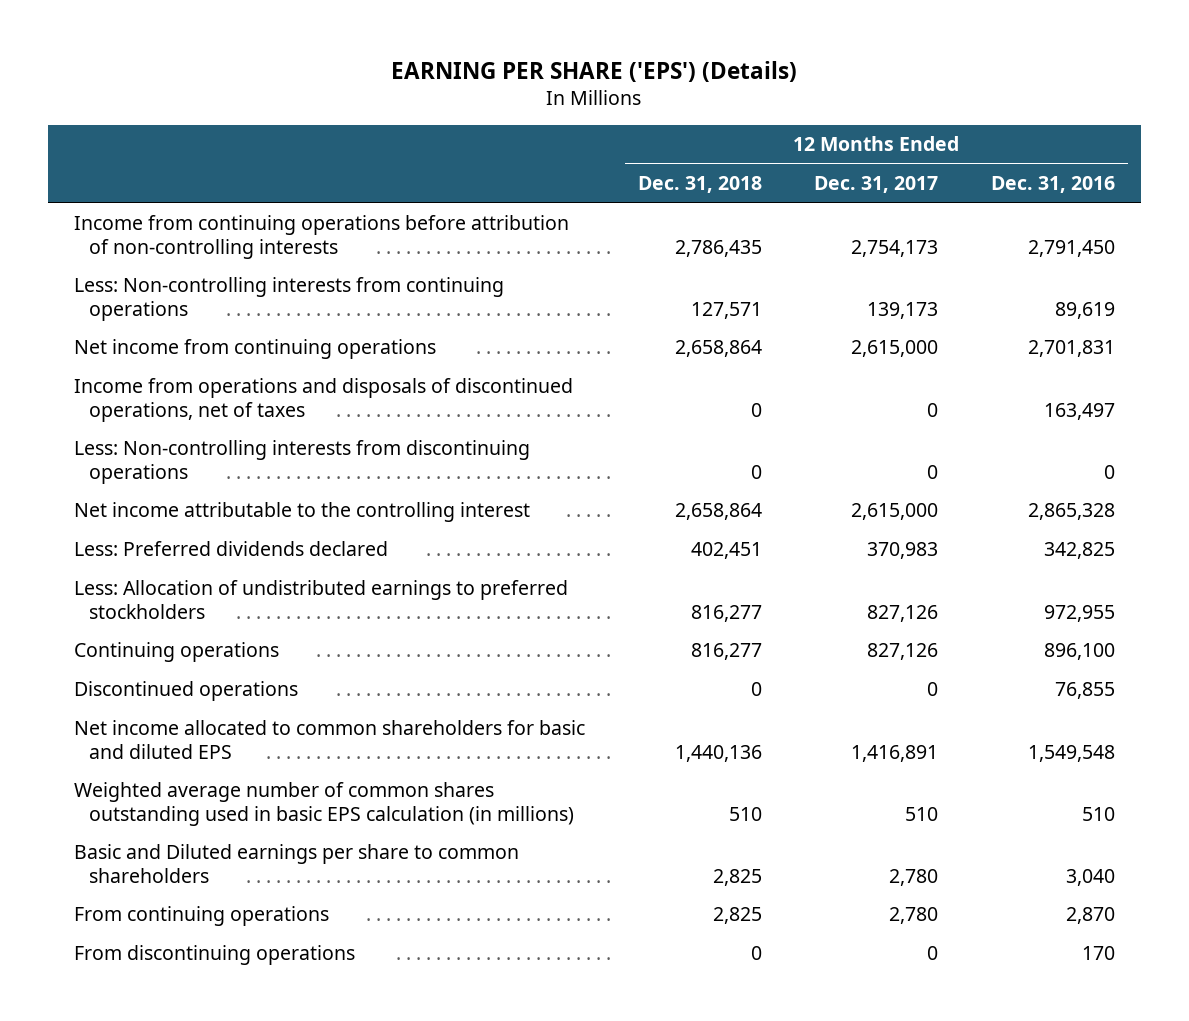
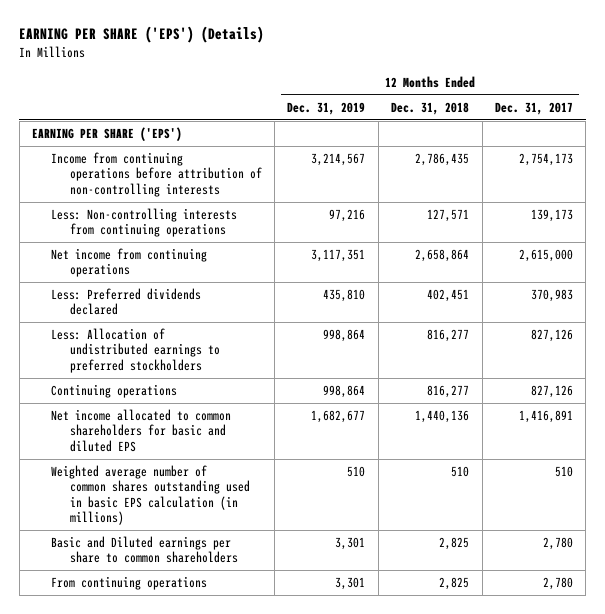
[990,176,1115,194] Dec. 31, 2016 -> none
none -> [287,101,366,115] Dec. 31, 2019
none -> [31,127,182,142] EARNING PER SHARE ('EPS')
[74,378,574,423] Income from operations and disposals of discontinued operations, net of taxes -> none
[74,440,531,485] Less: Non-controlling interests from discontinuing operations -> none
[74,502,531,523] Net income attributable to the controlling interest -> none
[74,681,299,702] Discontinued operations -> none
[74,945,356,966] From discontinuing operations -> none

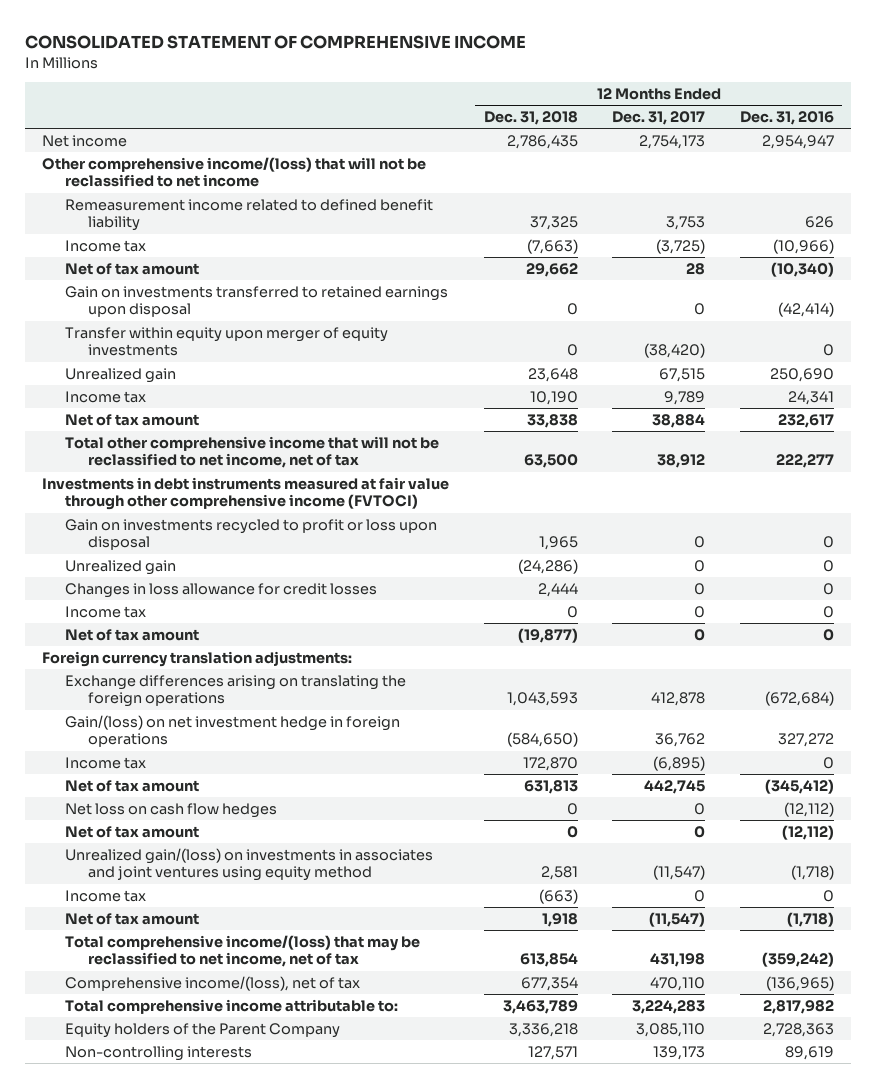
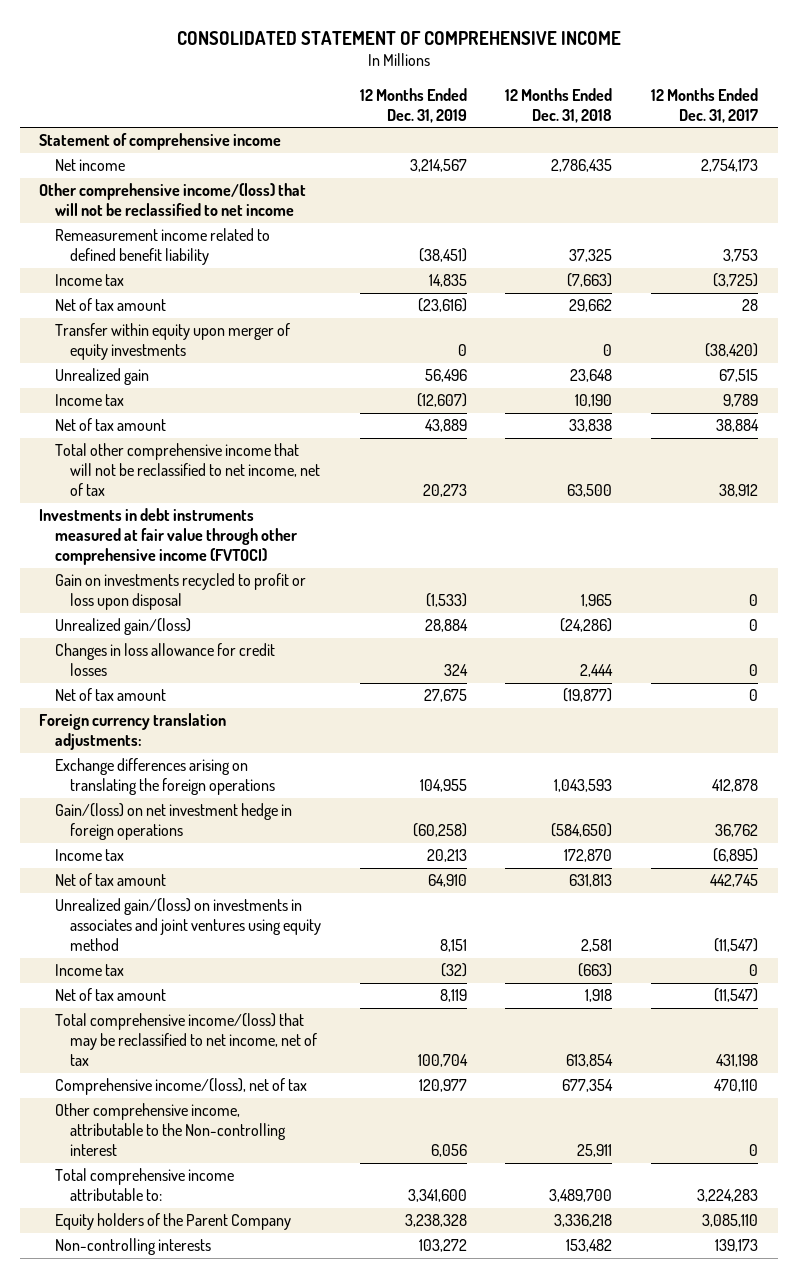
[739,110,834,125] Dec. 31, 2016 -> none
none -> [359,87,467,123] 12 Months Ended Dec. 31, 2019
none -> [39,133,282,151] Statement of comprehensive income
[65,285,449,318] Gain on investments transferred to retained earnings upon disposal -> none
[65,559,177,575] Unrealized gain -> [54,618,191,636] Unrealized gain/(loss)
[65,605,147,618] Income tax -> none
[65,802,278,818] Net loss on cash flow hedges -> none
[65,825,200,838] Net of tax amount -> none
none -> [54,1103,286,1157] Other comprehensive income, attributable to the Non-controlling interest
[502,999,578,1014] 3,463,789 -> [549,1189,613,1203] 3,489,700
[527,1045,578,1060] 127,571 -> [566,1239,613,1253] 153,482

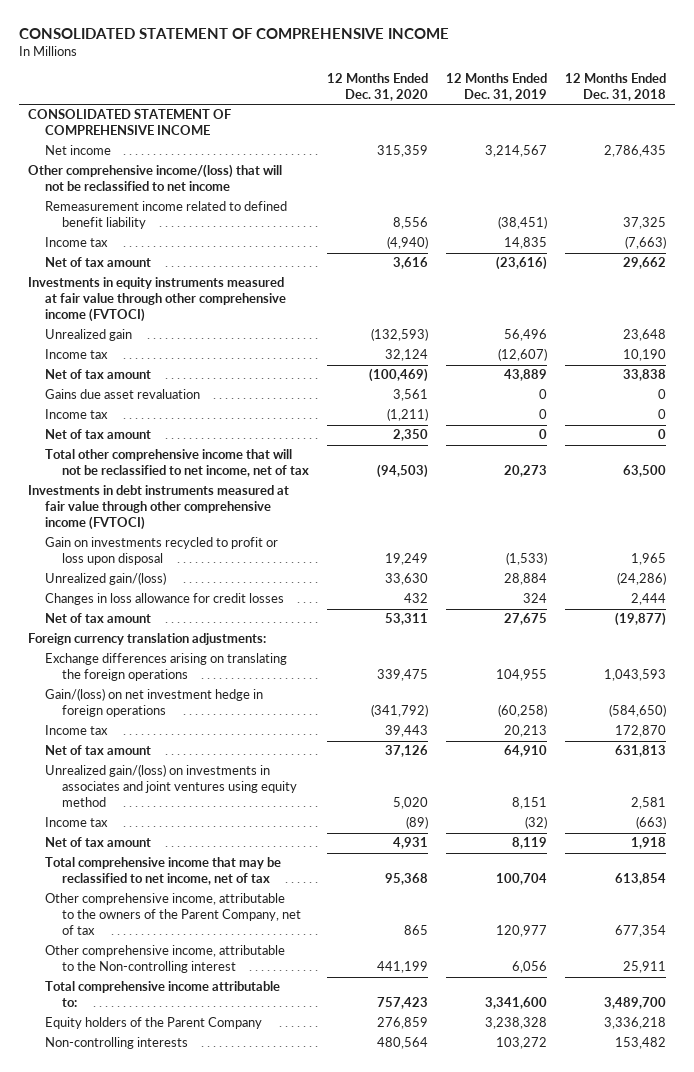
[651,87,759,123] 12 Months Ended Dec. 31, 2017 -> none
none -> [327,72,429,101] 12 Months Ended Dec. 31, 2020
[39,133,282,151] Statement of comprehensive income -> [28,109,232,136] CONSOLIDATED STATEMENT OF COMPREHENSIVE INCOME
[54,323,290,361] Transfer within equity upon merger of equity investments -> none
none -> [28,277,287,323] Investments in equity instruments measured at fair value through other comprehensive income (FVTOCI)
none -> [45,389,201,400] Gains due asset revaluation
none -> [45,409,109,420] Income tax
none -> [45,429,152,440] Net of tax amount
[54,1013,317,1067] Total comprehensive income/(loss) that may be reclassified to net income, net of tax -> [45,857,282,886] Total comprehensive income that may be reclassified to net income, net of tax
[54,1078,307,1096] Comprehensive income/(loss), net of tax -> [45,893,302,936] Other comprehensive income, attributable to the owners of the Parent Company, net of tax

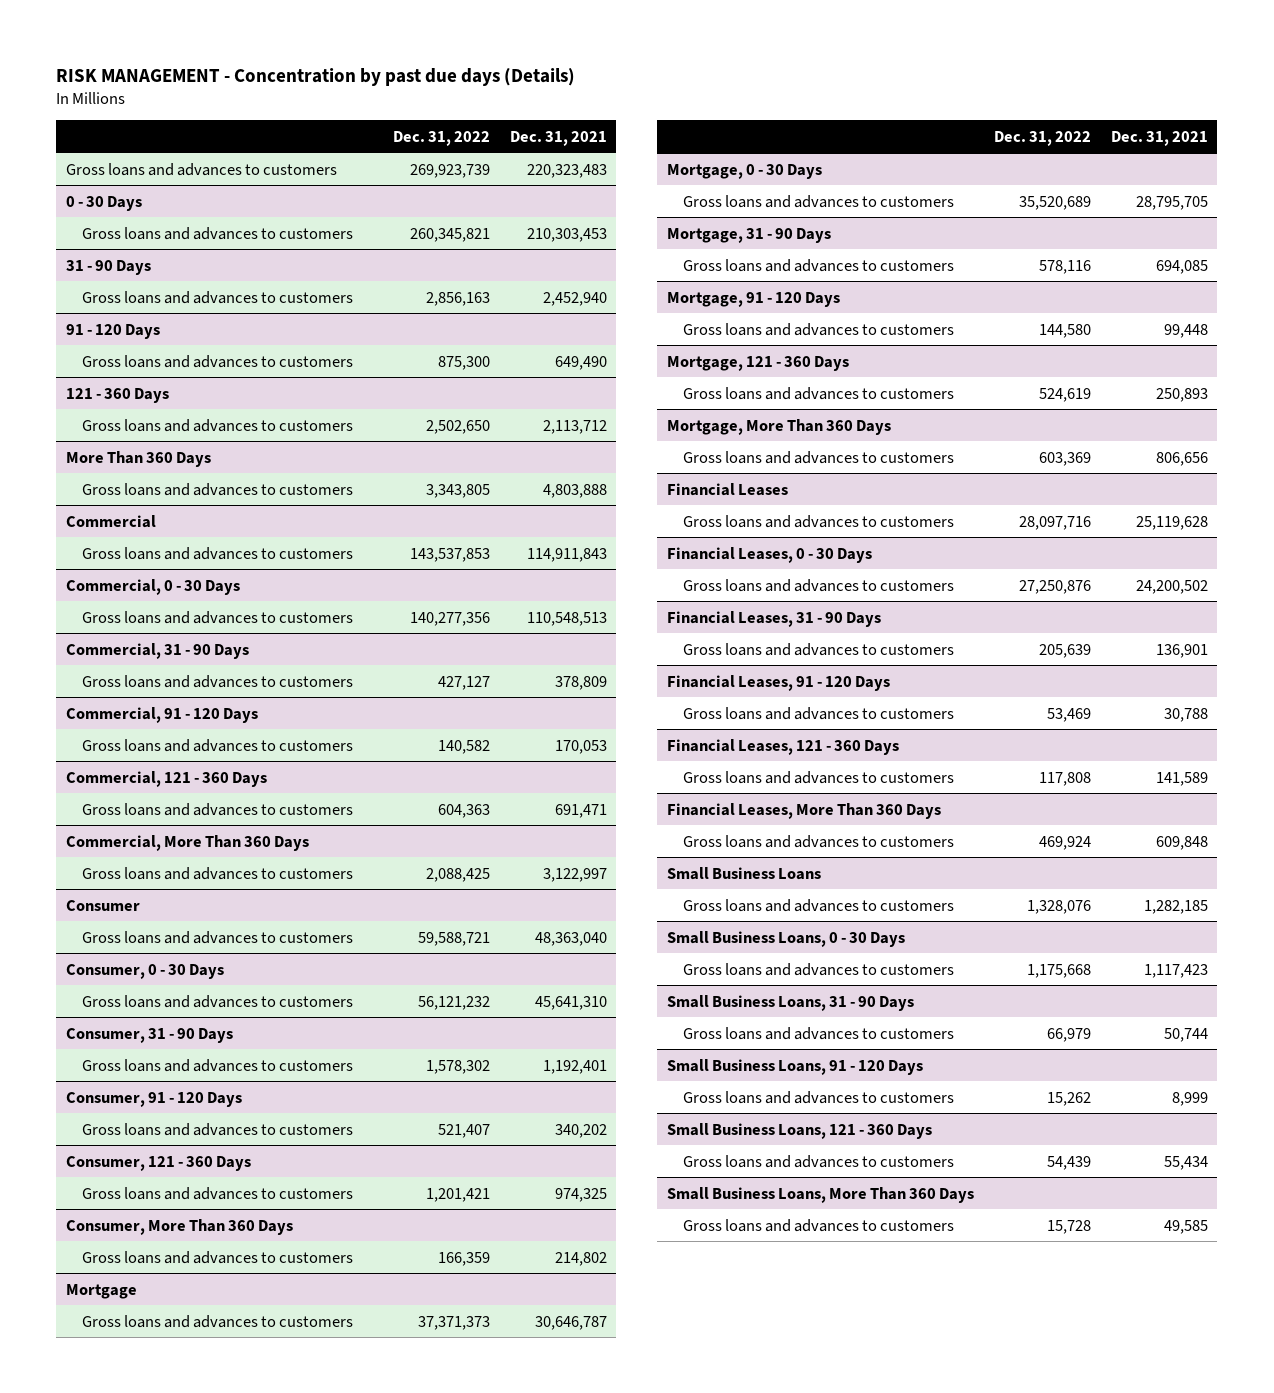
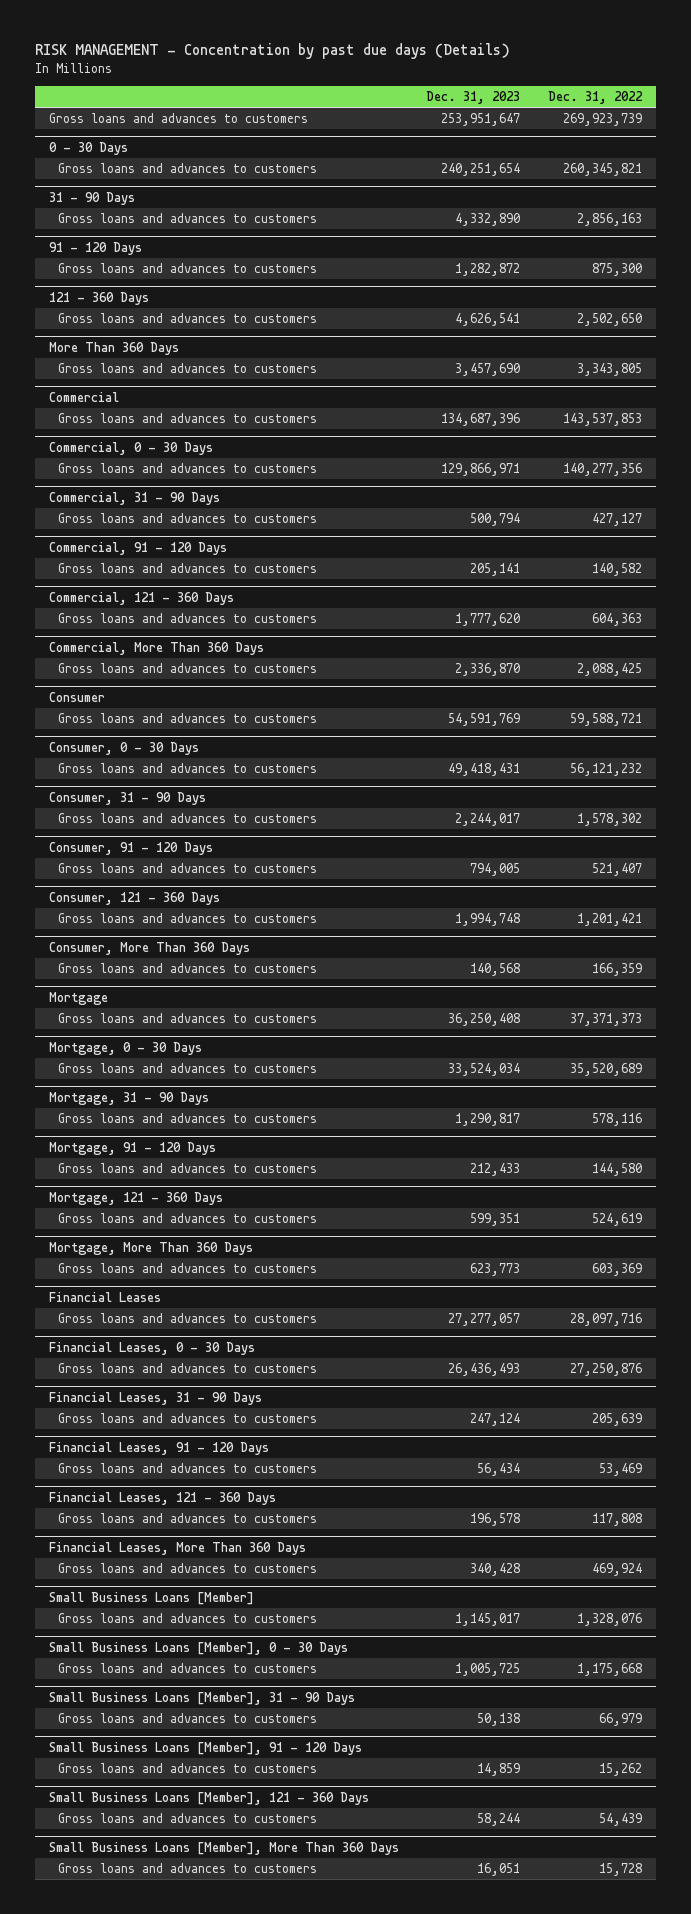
[509,130,607,146] Dec. 31, 2021 -> none
none -> [426,91,521,105] Dec. 31, 2023
[667,866,822,880] Small Business Loans -> [48,1591,254,1605] Small Business Loans [Member]
[667,930,906,947] Small Business Loans, 0 - 30 Days -> [48,1641,348,1655] Small Business Loans [Member], 0 - 30 Days
[667,994,915,1011] Small Business Loans, 31 - 90 Days -> [48,1691,355,1705] Small Business Loans [Member], 31 - 90 Days
[667,1058,924,1075] Small Business Loans, 91 - 120 Days -> [48,1741,362,1755] Small Business Loans [Member], 91 - 120 Days
[667,1122,933,1139] Small Business Loans, 121 - 360 Days -> [48,1791,369,1805] Small Business Loans [Member], 121 - 360 Days
[667,1186,975,1203] Small Business Loans, More Than 360 Days -> [48,1841,399,1855] Small Business Loans [Member], More Than 360 Days

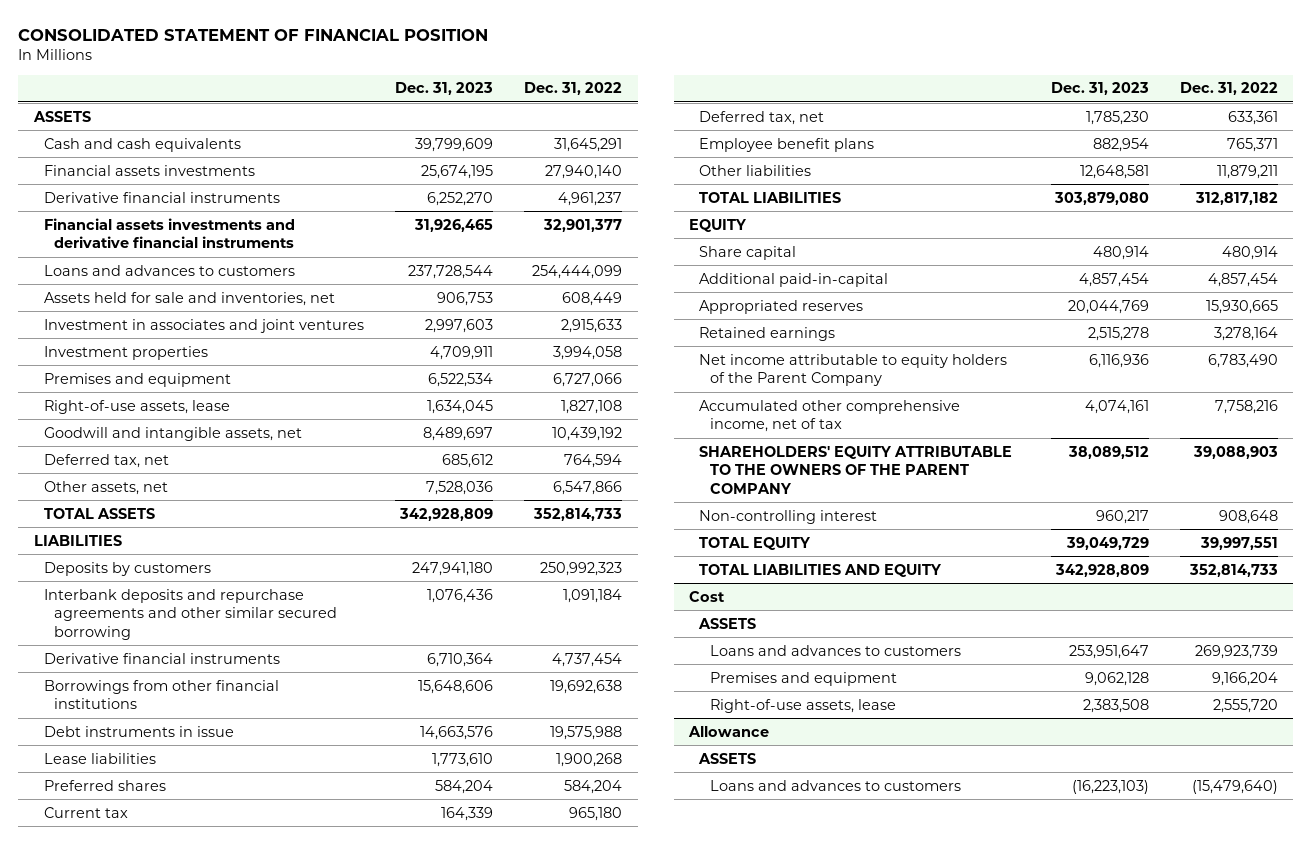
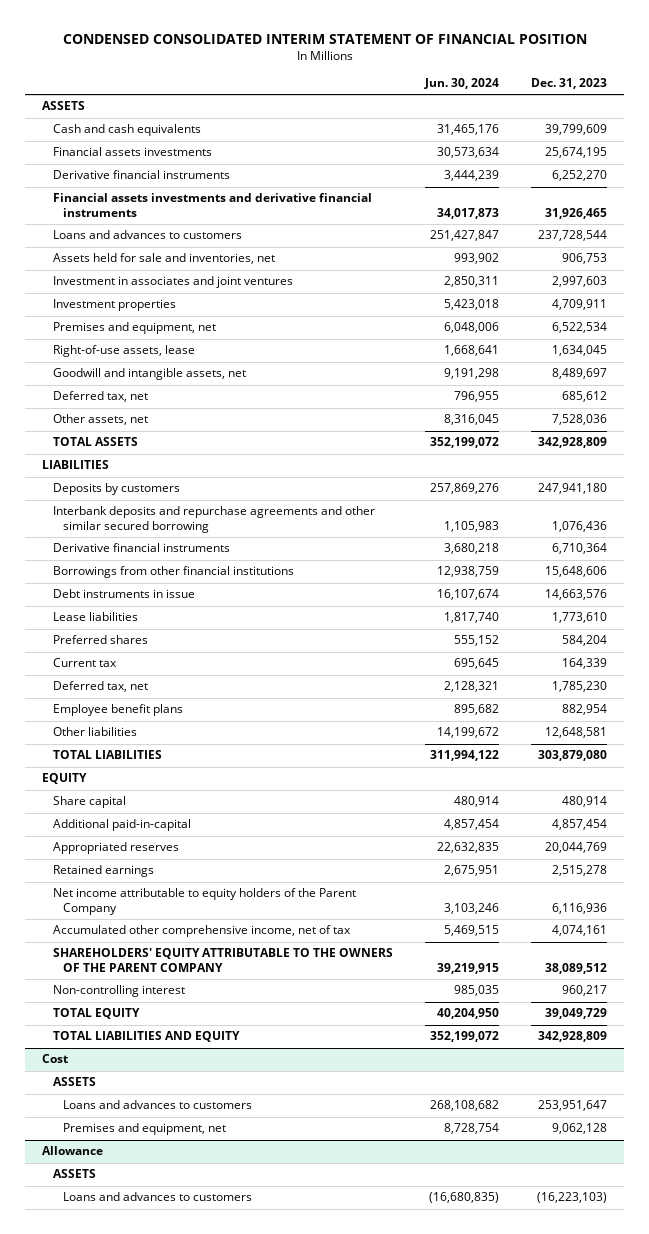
[18,28,489,41] CONSOLIDATED STATEMENT OF FINANCIAL POSITION -> [62,33,587,44] CONDENSED CONSOLIDATED INTERIM STATEMENT OF FINANCIAL POSITION
[524,82,623,96] Dec. 31, 2022 -> none
none -> [423,78,499,90] Jun. 30, 2024
[44,372,232,387] Premises and equipment -> [52,322,216,335] Premises and equipment, net
[709,698,896,713] Right-of-use assets, lease -> none
[709,671,897,686] Premises and equipment -> [63,1123,227,1136] Premises and equipment, net

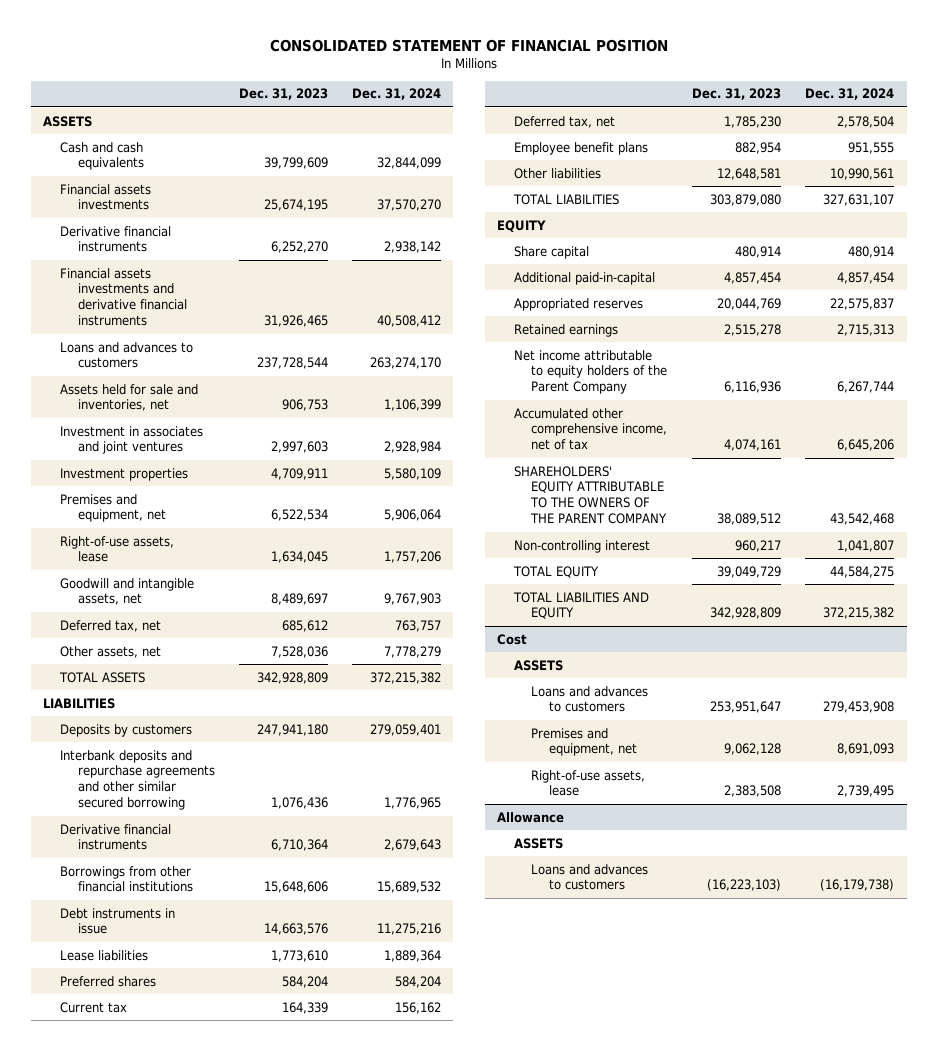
[62,33,587,44] CONDENSED CONSOLIDATED INTERIM STATEMENT OF FINANCIAL POSITION -> [269,38,668,52] CONSOLIDATED STATEMENT OF FINANCIAL POSITION
[423,78,499,90] Jun. 30, 2024 -> none
none -> [351,88,441,101] Dec. 31, 2024
none -> [531,769,646,797] Right-of-use assets, lease

